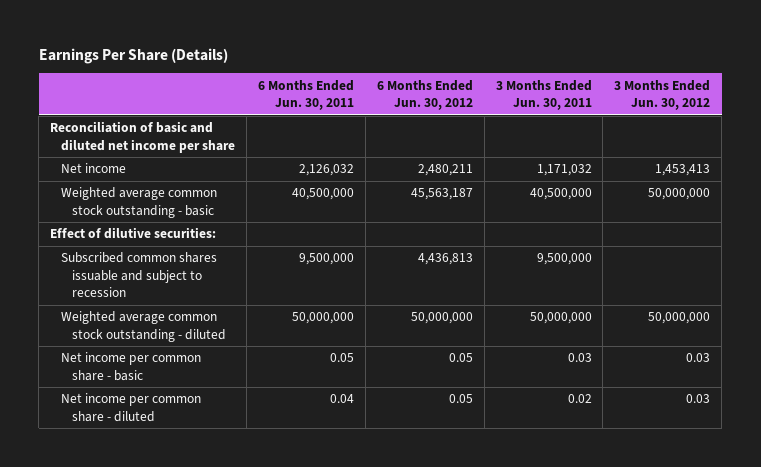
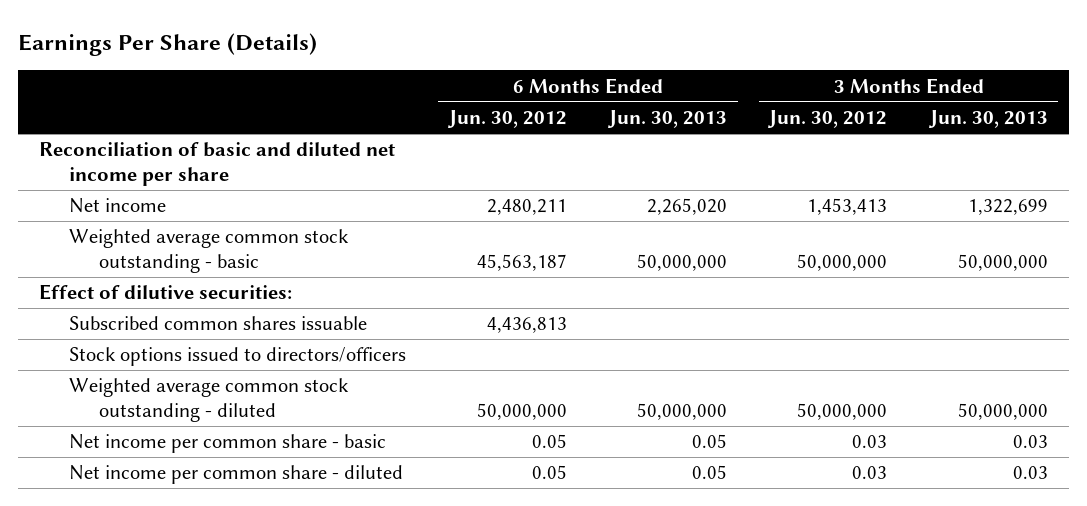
[257,79,354,110] 6 Months Ended Jun. 30, 2011 -> none
[495,79,592,110] 3 Months Ended Jun. 30, 2011 -> none
none -> [607,110,728,129] Jun. 30, 2013
none -> [927,110,1048,129] Jun. 30, 2013
[61,252,218,298] Subscribed common shares issuable and subject to recession -> [69,316,368,331] Subscribed common shares issuable
none -> [69,347,407,367] Stock options issued to directors/officers

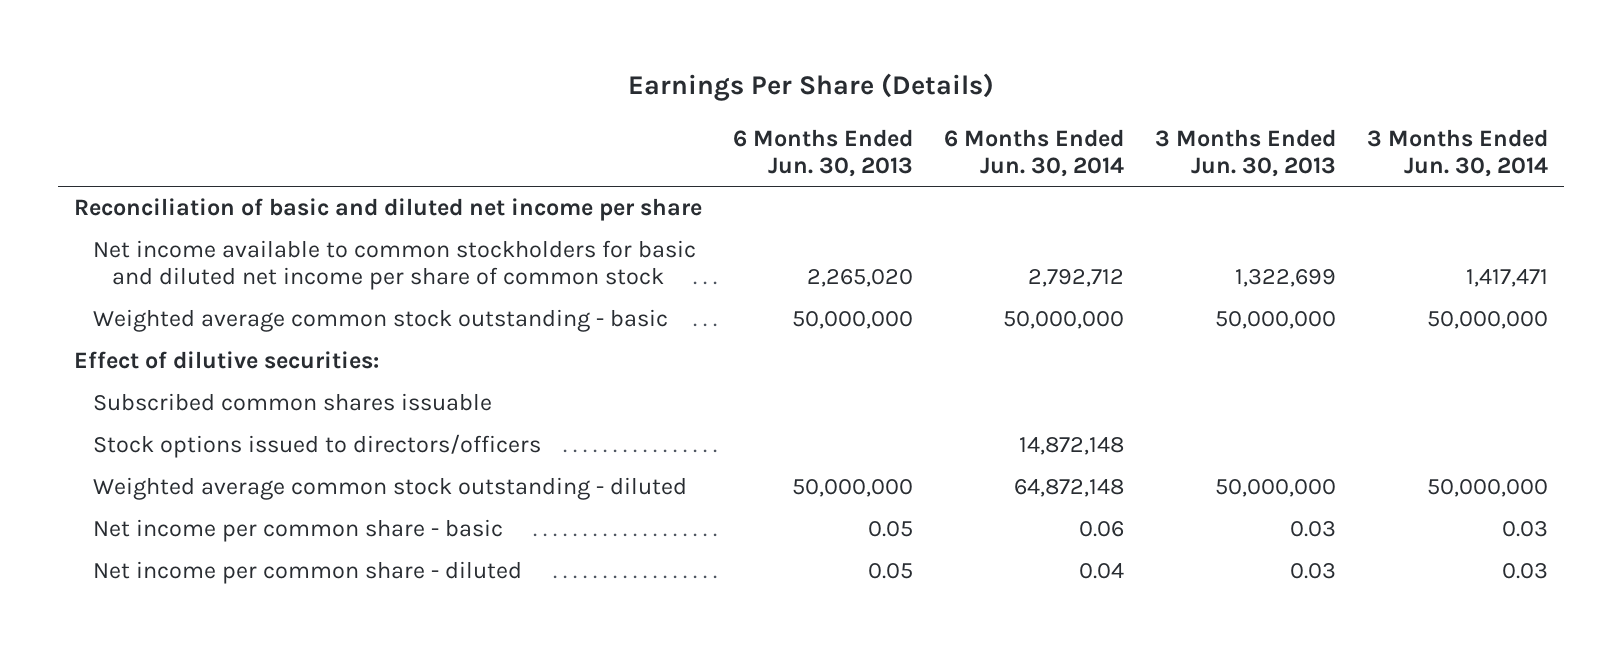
[446,110,567,129] Jun. 30, 2012 -> none
[767,110,888,129] Jun. 30, 2012 -> none
none -> [943,128,1124,177] 6 Months Ended Jun. 30, 2014
none -> [1367,128,1549,177] 3 Months Ended Jun. 30, 2014
[69,198,167,214] Net income -> [93,240,697,291] Net income available to common stockholders for basic and diluted net income per share of common stock

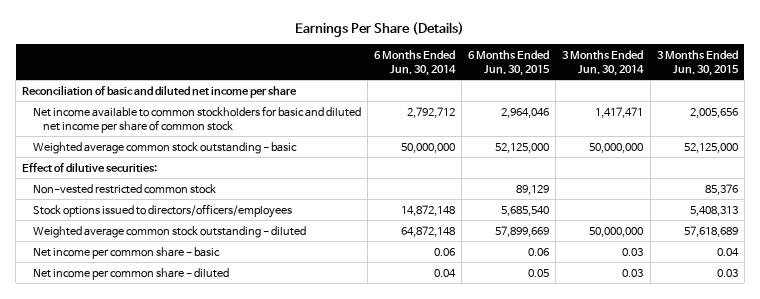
[732,128,913,177] 6 Months Ended Jun. 30, 2013 -> none
[1155,128,1337,177] 3 Months Ended Jun. 30, 2013 -> none
none -> [468,49,551,76] 6 Months Ended Jun. 30, 2015
none -> [656,49,739,76] 3 Months Ended Jun. 30, 2015
[93,393,493,412] Subscribed common shares issuable -> none
none -> [32,183,216,194] Non-vested restricted common stock
[93,434,542,459] Stock options issued to directors/officers -> [32,203,292,218] Stock options issued to directors/officers/employees

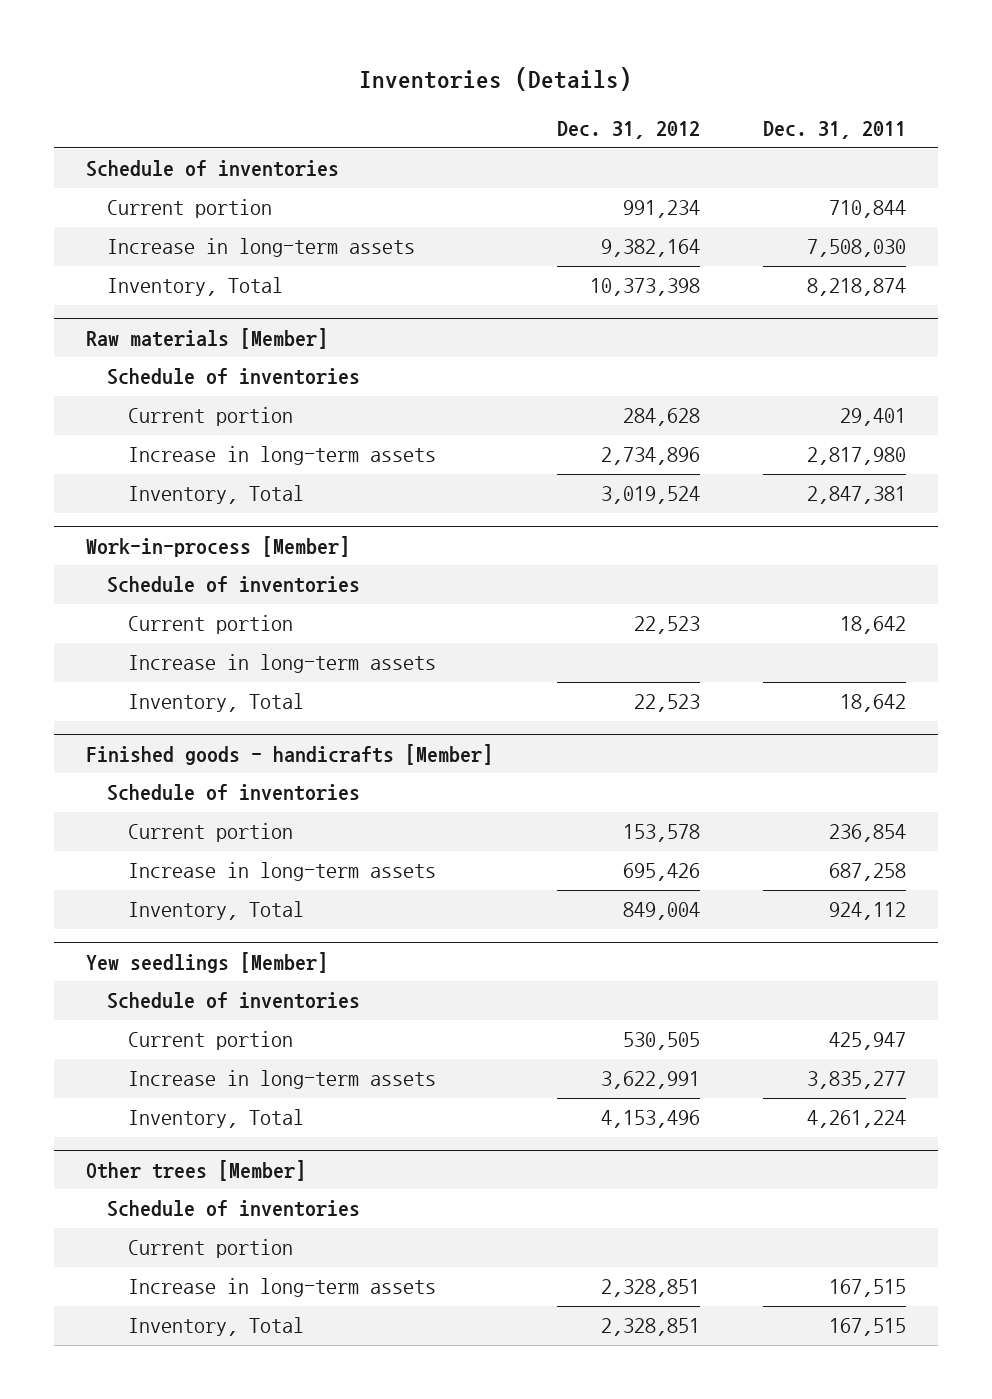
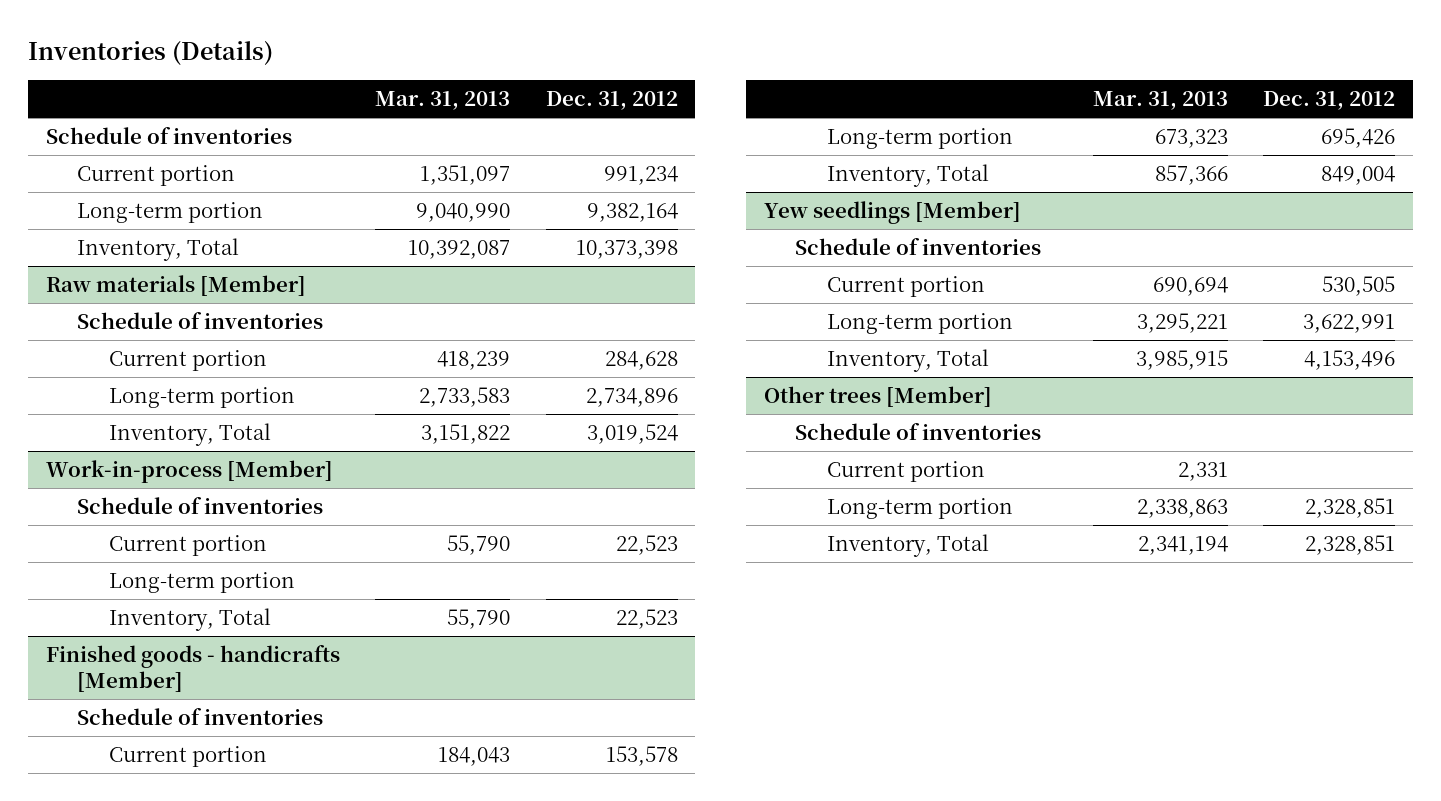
[763,121,907,140] Dec. 31, 2011 -> none
none -> [375,91,511,111] Mar. 31, 2013
[106,238,415,258] Increase in long-term assets -> [77,201,264,223] Long-term portion
[127,446,436,466] Increase in long-term assets -> [108,386,295,408] Long-term portion
[127,654,436,674] Increase in long-term assets -> [108,571,295,593] Long-term portion
[127,862,436,882] Increase in long-term assets -> [826,127,1013,149] Long-term portion
[127,1070,436,1090] Increase in long-term assets -> [826,312,1013,334] Long-term portion
[127,1278,436,1298] Increase in long-term assets -> [826,497,1013,519] Long-term portion

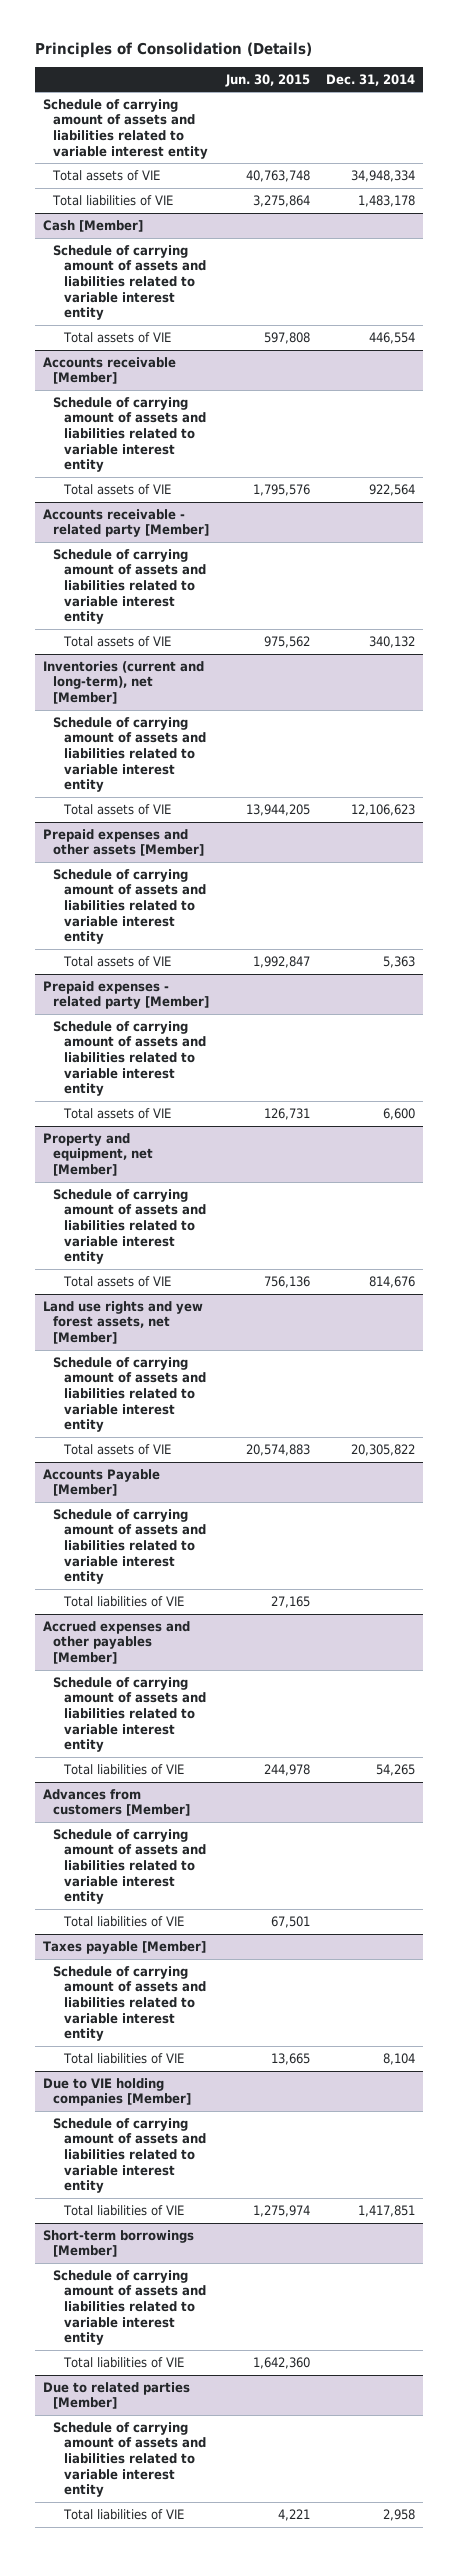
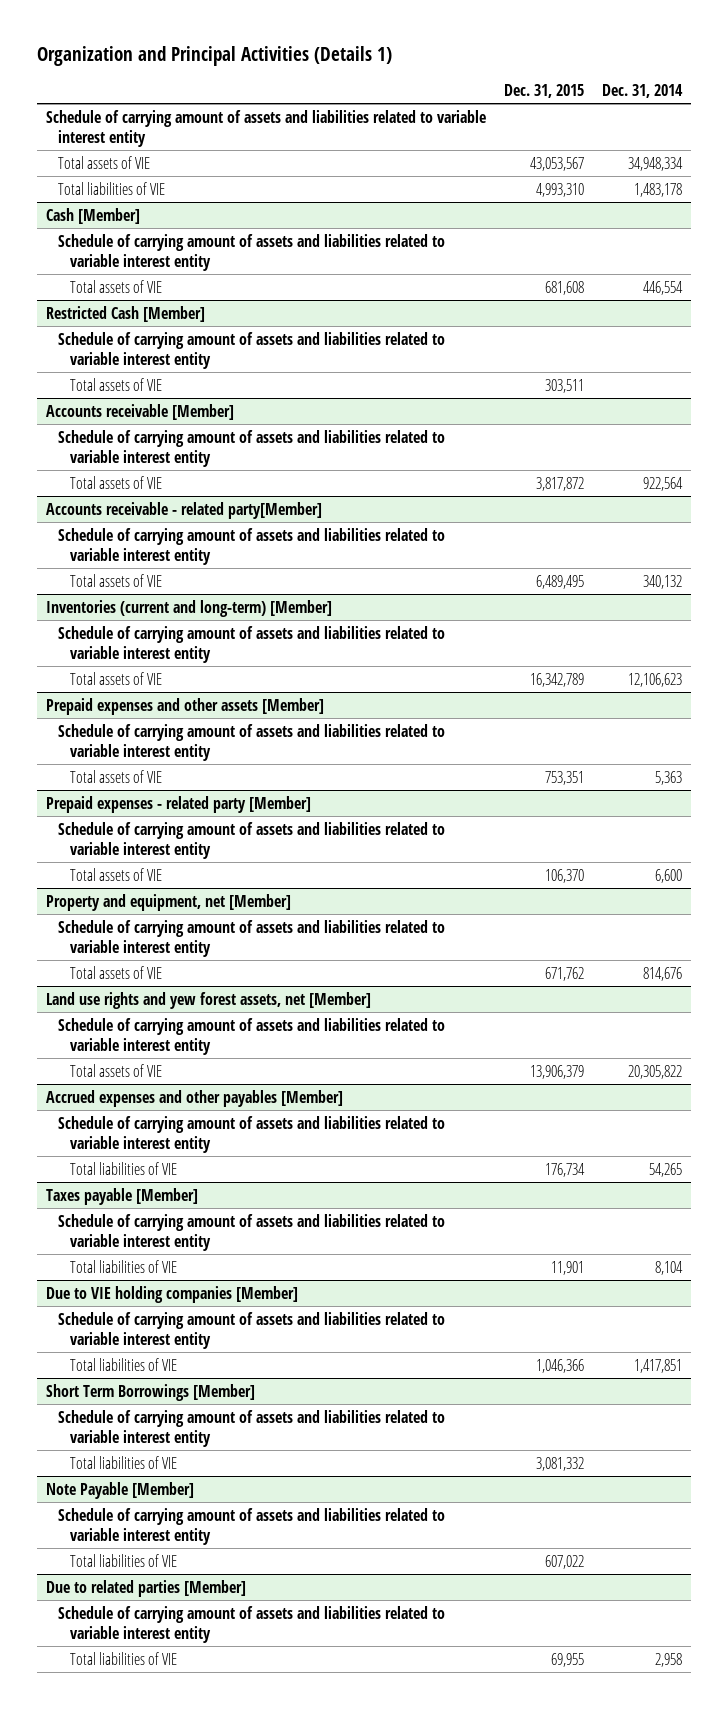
[34,42,312,59] Principles of Consolidation (Details) -> [36,46,392,67] Organization and Principal Activities (Details 1)
[224,73,310,87] Jun. 30, 2015 -> none
none -> [503,83,584,98] Dec. 31, 2015
none -> [45,305,205,322] Restricted Cash [Member]
none -> [57,331,445,369] Schedule of carrying amount of assets and liabilities related to variable interest entity
none -> [70,377,163,391] Total assets of VIE
[43,508,210,538] Accounts receivable - related party [Member] -> [45,501,322,519] Accounts receivable - related party[Member]
[43,660,205,704] Inventories (current and long-term), net [Member] -> [45,599,332,617] Inventories (current and long-term) [Member]
[43,1468,161,1497] Accounts Payable [Member] -> none
[53,1508,206,1585] Schedule of carrying amount of assets and liabilities related to variable interest entity -> none
[62,1595,184,1607] Total liabilities of VIE -> none
[43,1788,191,1817] Advances from customers [Member] -> none
[53,1828,206,1905] Schedule of carrying amount of assets and liabilities related to variable interest entity -> none
[62,1915,184,1927] Total liabilities of VIE -> none
[43,2229,195,2258] Short-term borrowings [Member] -> [45,1383,255,1401] Short Term Borrowings [Member]
none -> [45,1481,194,1499] Note Payable [Member]
none -> [57,1507,445,1545] Schedule of carrying amount of assets and liabilities related to variable interest entity
none -> [70,1553,178,1567] Total liabilities of VIE

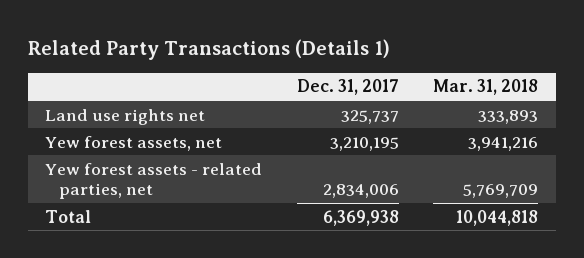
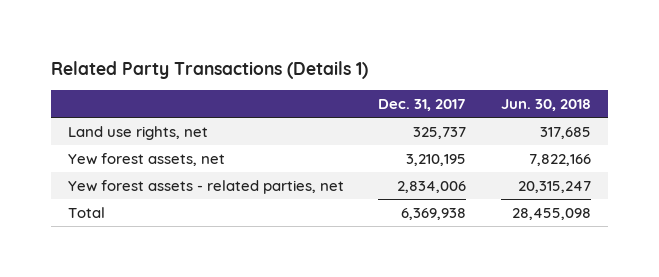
[433,79,539,96] Mar. 31, 2018 -> none
none -> [500,99,591,112] Jun. 30, 2018
[45,108,206,125] Land use rights net -> [68,125,209,140] Land use rights, net

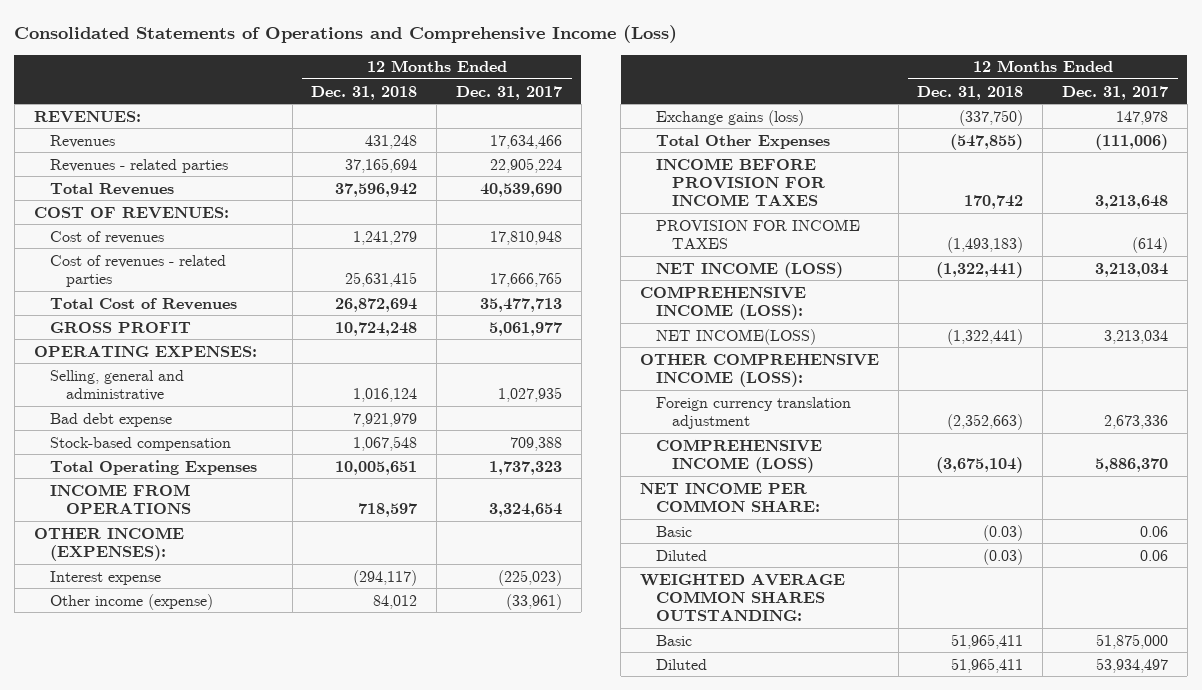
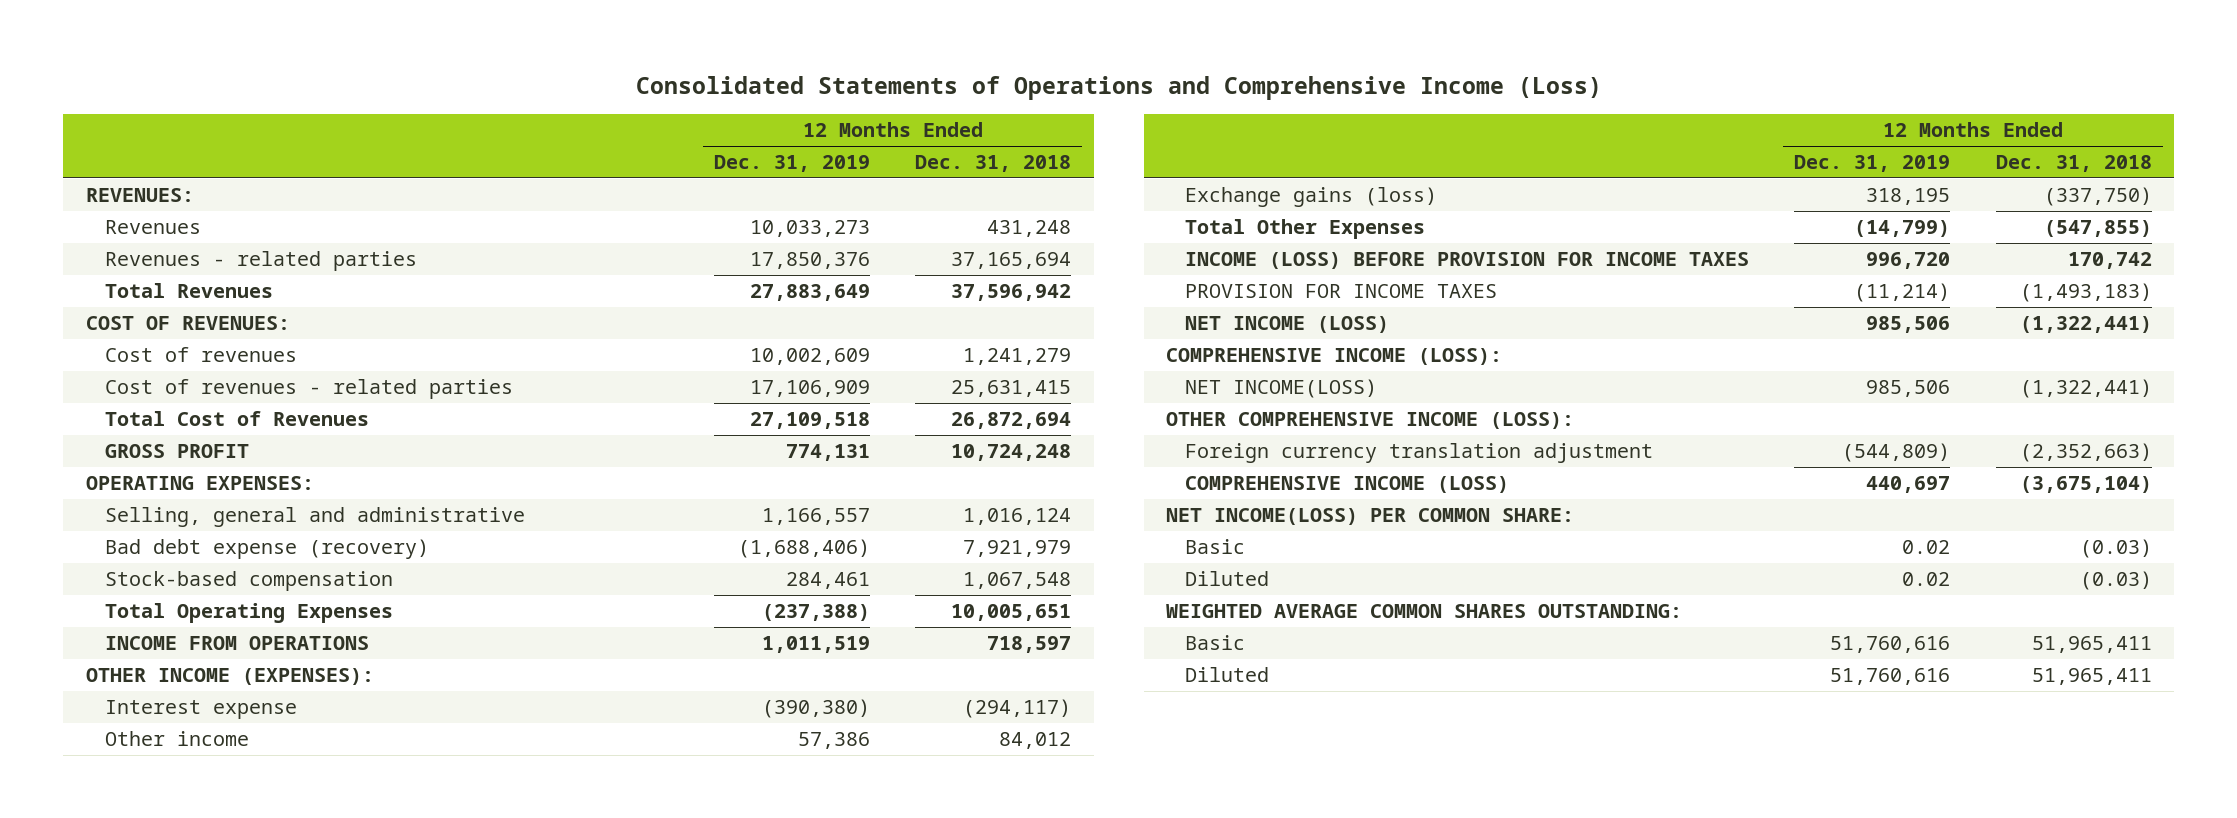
[456,85,563,100] Dec. 31, 2017 -> none
none -> [713,155,870,173] Dec. 31, 2019
[49,412,172,427] Bad debt expense -> [104,539,429,560] Bad debt expense (recovery)
[49,593,213,610] Other income (expense) -> [104,731,249,747] Other income
[655,157,826,207] INCOME BEFORE PROVISION FOR INCOME TAXES -> [1185,252,1750,270] INCOME (LOSS) BEFORE PROVISION FOR INCOME TAXES
[639,481,820,512] NET INCOME PER COMMON SHARE: -> [1166,508,1575,526] NET INCOME(LOSS) PER COMMON SHARE:

